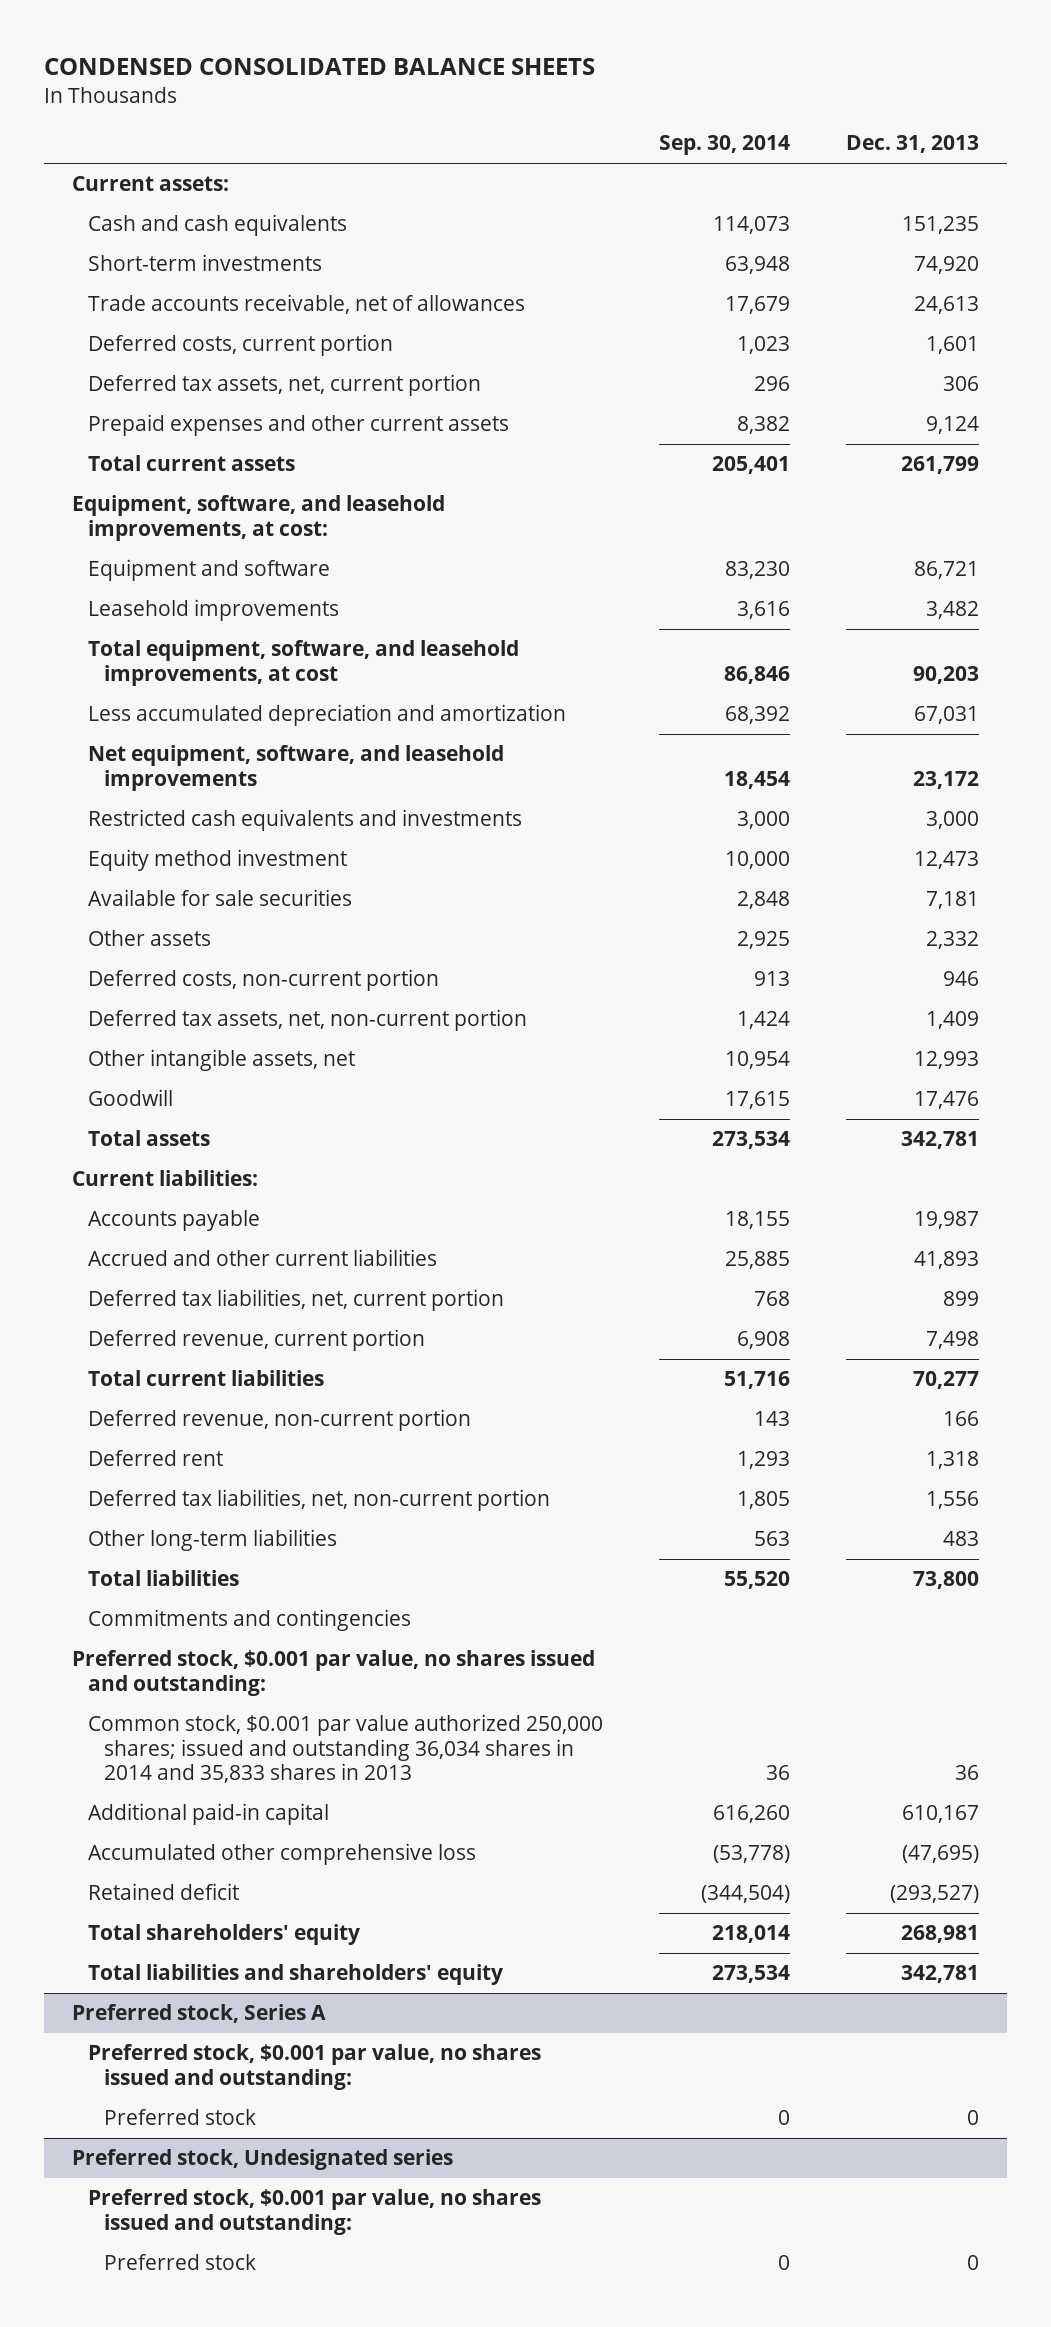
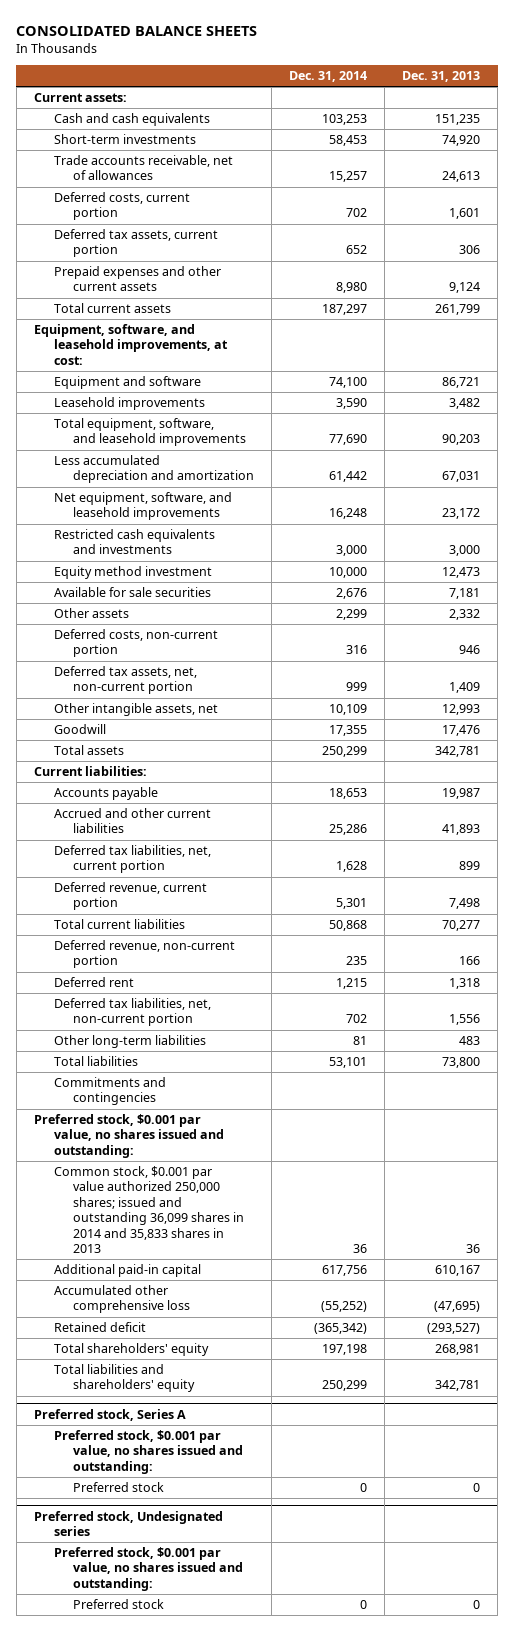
[43,58,595,76] CONDENSED CONSOLIDATED BALANCE SHEETS -> [16,25,258,36] CONSOLIDATED BALANCE SHEETS
[659,135,791,156] Sep. 30, 2014 -> none
none -> [289,71,368,83] Dec. 31, 2014
[88,374,482,397] Deferred tax assets, net, current portion -> [53,229,218,258] Deferred tax assets, current portion
[88,640,520,686] Total equipment, software, and leasehold improvements, at cost -> [53,418,247,447] Total equipment, software, and leasehold improvements
[88,1714,604,1783] Common stock, $0.001 par value authorized 250,000 shares; issued and outstanding 36,034 shares in 2014 and 35,833 shares in 2013 -> [53,1166,245,1254] Common stock, $0.001 par value authorized 250,000 shares; issued and outstanding 36,099 shares in 2014 and 35,833 shares in 2013

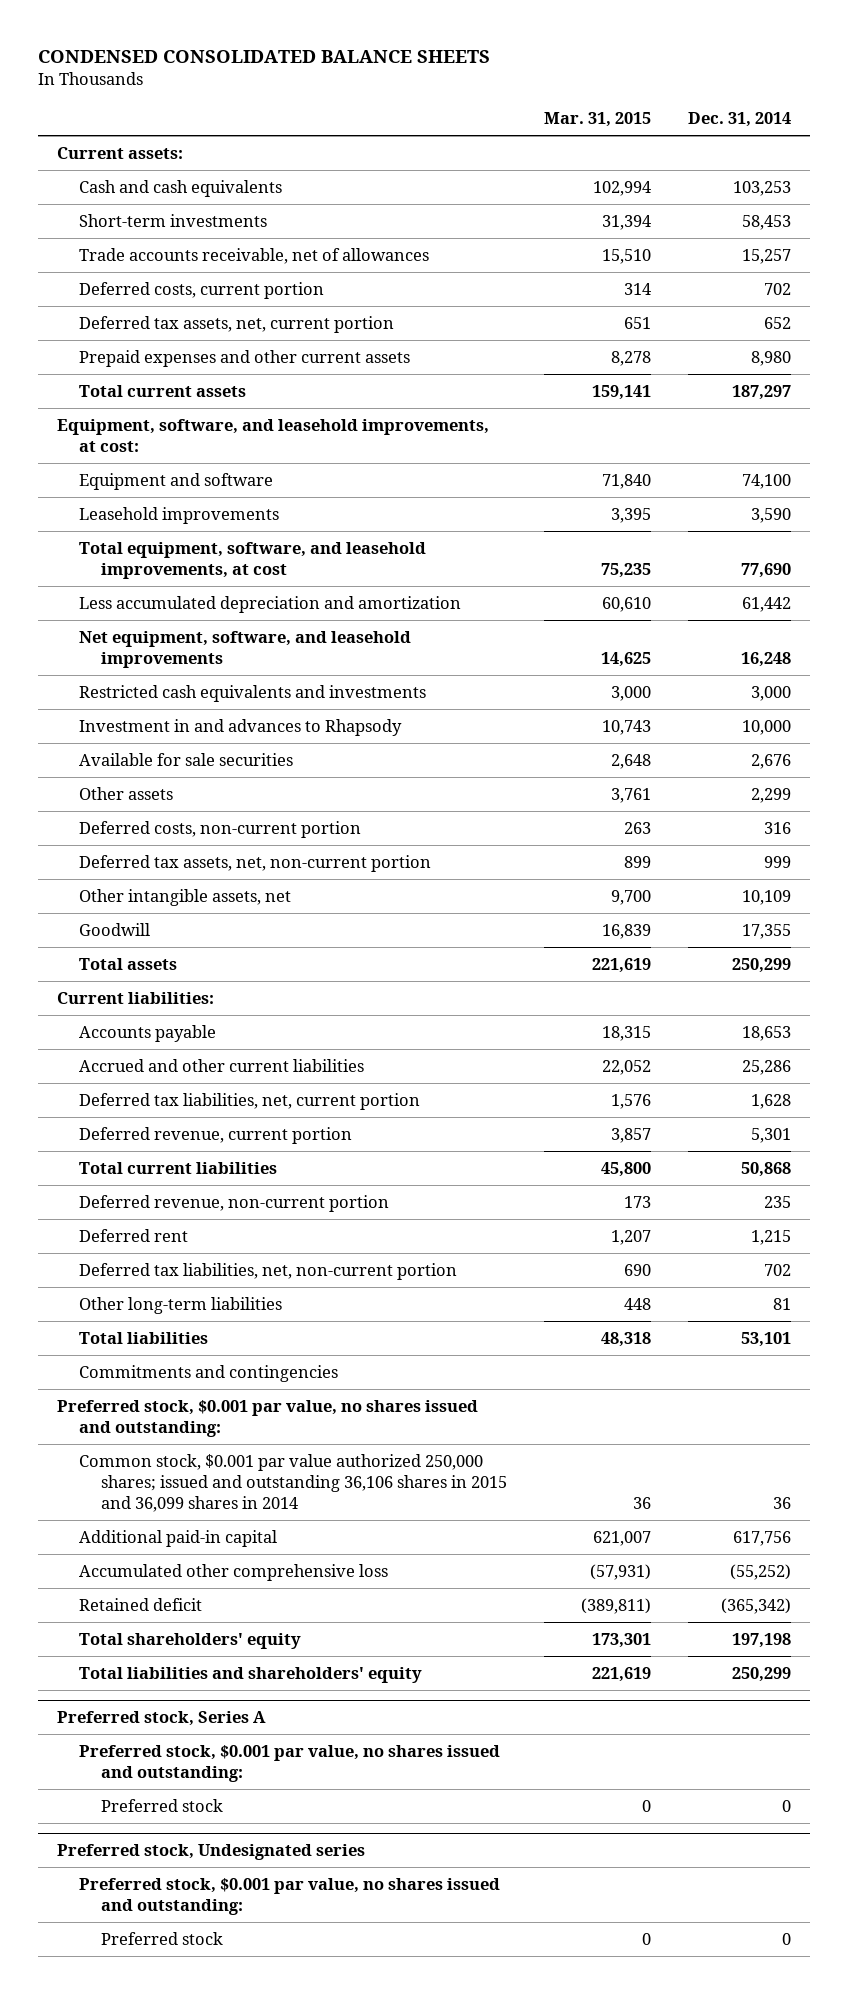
[16,25,258,36] CONSOLIDATED BALANCE SHEETS -> [37,50,490,64] CONDENSED CONSOLIDATED BALANCE SHEETS
[402,71,481,83] Dec. 31, 2013 -> none
none -> [544,112,652,128] Mar. 31, 2015
[53,229,218,258] Deferred tax assets, current portion -> [78,315,394,333] Deferred tax assets, net, current portion
[53,418,247,447] Total equipment, software, and leasehold improvements -> [78,541,426,579] Total equipment, software, and leasehold improvements, at cost
[53,566,212,580] Equity method investment -> [78,718,402,736] Investment in and advances to Rhapsody
[53,1166,245,1254] Common stock, $0.001 par value authorized 250,000 shares; issued and outstanding 36,099 shares in 2014 and 35,833 shares in 2013 -> [78,1453,508,1512] Common stock, $0.001 par value authorized 250,000 shares; issued and outstanding 36,106 shares in 2015 and 36,099 shares in 2014

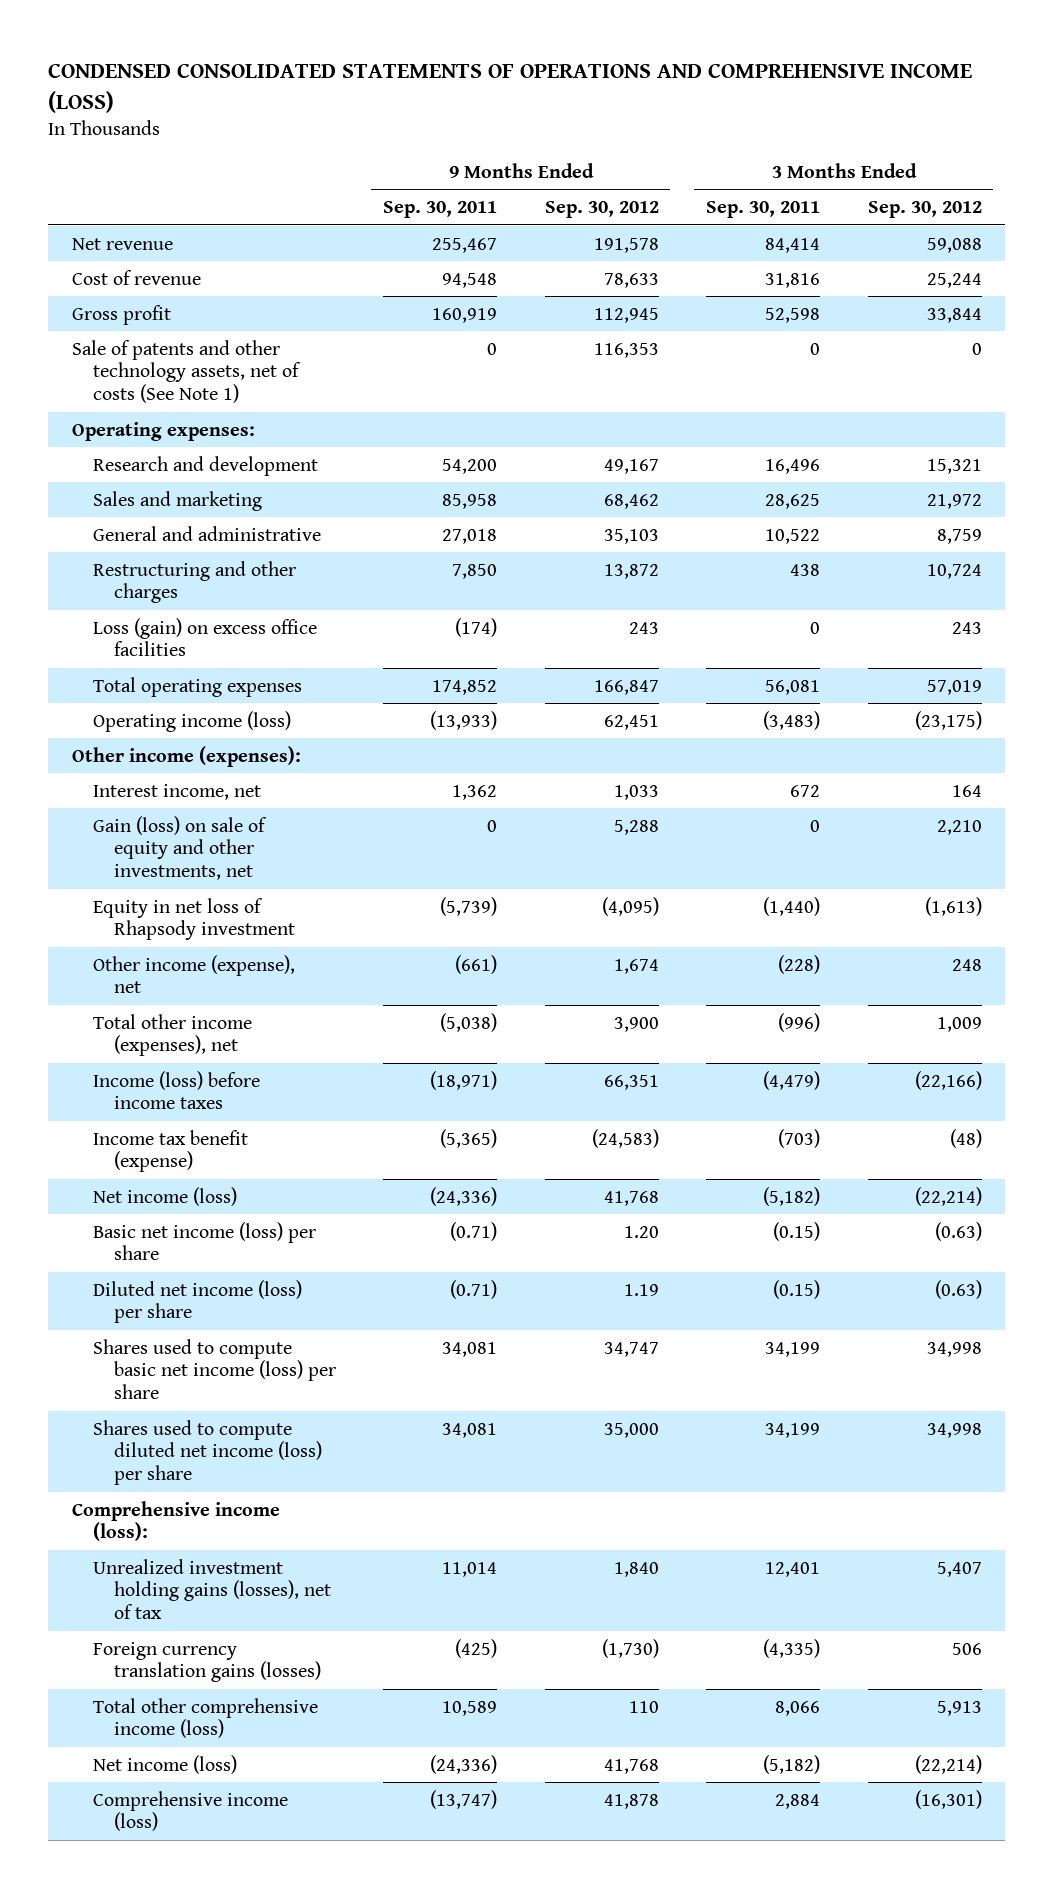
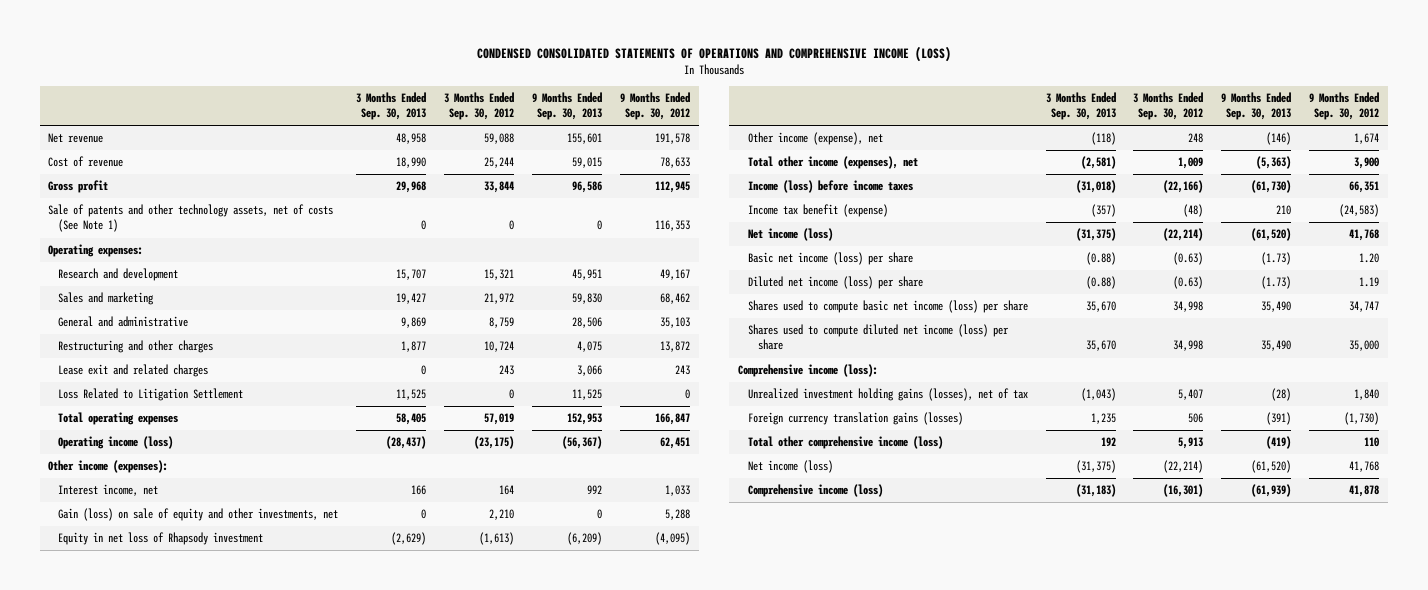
[383,201,498,219] Sep. 30, 2011 -> none
[706,201,821,219] Sep. 30, 2011 -> none
none -> [356,92,427,121] 3 Months Ended Sep. 30, 2013
none -> [532,92,603,121] 9 Months Ended Sep. 30, 2013
[92,617,317,657] Loss (gain) on excess office facilities -> [58,364,209,378] Lease exit and related charges
none -> [58,388,244,402] Loss Related to Litigation Settlement

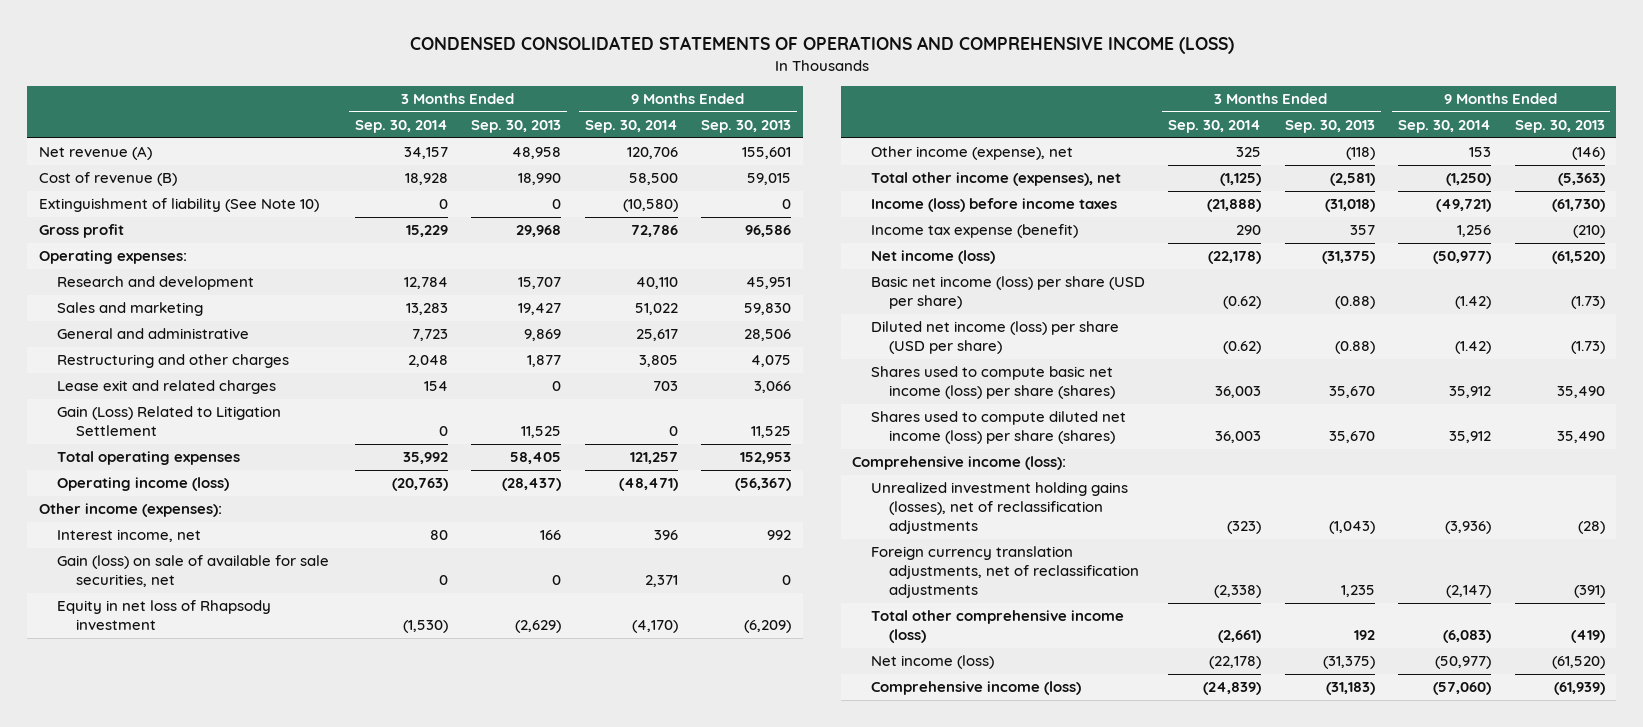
[444,92,515,121] 3 Months Ended Sep. 30, 2012 -> none
[620,92,691,121] 9 Months Ended Sep. 30, 2012 -> none
none -> [354,120,448,134] Sep. 30, 2014
none -> [584,120,678,134] Sep. 30, 2014
[48,133,104,144] Net revenue -> [38,146,152,161] Net revenue (A)
[48,156,124,168] Cost of revenue -> [38,172,177,187] Cost of revenue (B)
none -> [38,198,319,213] Extinguishment of liability (See Note 10)
[48,204,334,233] Sale of patents and other technology assets, net of costs (See Note 1) -> none
[58,388,244,402] Loss Related to Litigation Settlement -> [57,406,282,437] Gain (Loss) Related to Litigation Settlement
[58,508,339,522] Gain (loss) on sale of equity and other investments, net -> [57,555,330,588] Gain (loss) on sale of available for sale securities, net
[747,204,888,218] Income tax benefit (expense) -> [870,224,1078,239] Income tax expense (benefit)
[1090,204,1116,218] (357) -> [1349,225,1375,236] 357
[1276,205,1292,216] 210 -> [1572,225,1605,239] (210)
[747,252,913,266] Basic net income (loss) per share -> [870,276,1145,310] Basic net income (loss) per share (USD per share)
[747,276,923,290] Diluted net income (loss) per share -> [870,321,1119,355] Diluted net income (loss) per share (USD per share)
[747,300,1028,314] Shares used to compute basic net income (loss) per share -> [870,366,1116,400] Shares used to compute basic net income (loss) per share (shares)
[747,324,1009,351] Shares used to compute diluted net income (loss) per share -> [870,411,1126,445] Shares used to compute diluted net income (loss) per share (shares)
[747,388,1028,402] Unrealized investment holding gains (losses), net of tax -> [870,482,1128,535] Unrealized investment holding gains (losses), net of reclassification adjustments
[747,412,963,426] Foreign currency translation gains (losses) -> [870,546,1140,599] Foreign currency translation adjustments, net of reclassification adjustments

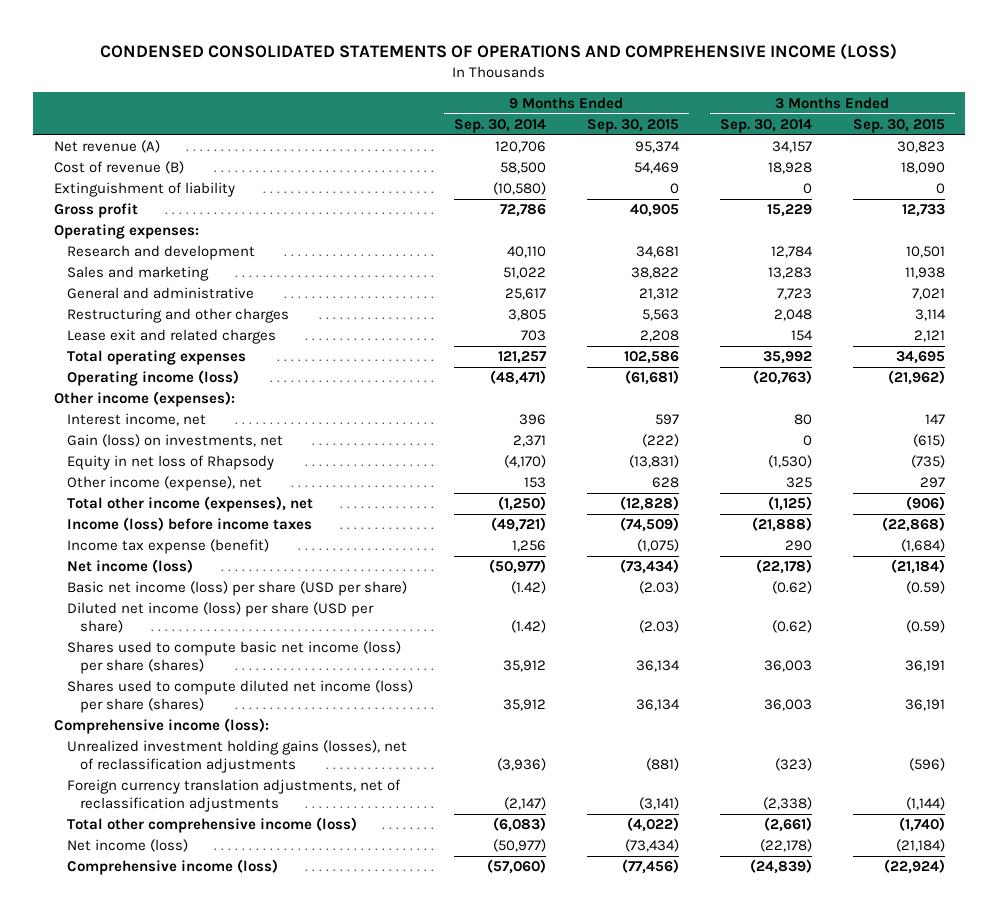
[471,120,562,134] Sep. 30, 2013 -> none
[700,120,791,134] Sep. 30, 2013 -> none
none -> [586,119,679,134] Sep. 30, 2015
none -> [852,119,945,134] Sep. 30, 2015
[38,198,319,213] Extinguishment of liability (See Note 10) -> [53,182,235,198] Extinguishment of liability
[57,406,282,437] Gain (Loss) Related to Litigation Settlement -> none
[57,555,330,588] Gain (loss) on sale of available for sale securities, net -> [67,434,284,448] Gain (loss) on investments, net
[57,600,272,631] Equity in net loss of Rhapsody investment -> [67,455,275,471] Equity in net loss of Rhapsody

